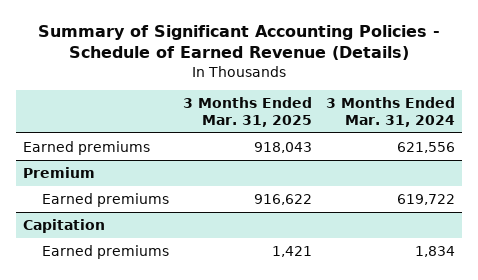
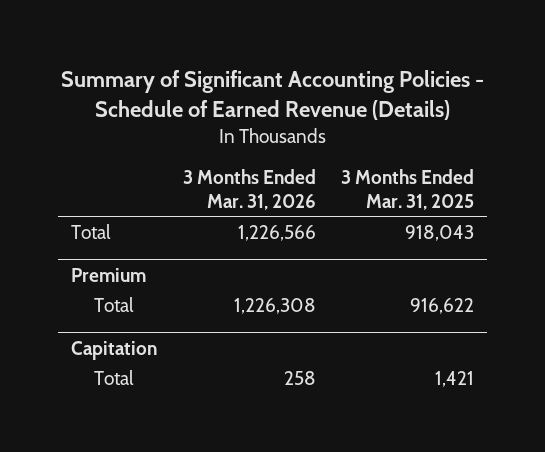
[325,96,455,127] 3 Months Ended Mar. 31, 2024 -> none
none -> [182,168,316,210] 3 Months Ended Mar. 31, 2026
[22,140,150,155] Earned premiums -> [70,223,111,239] Total
[41,192,169,207] Earned premiums -> [93,296,134,312] Total
[41,244,169,259] Earned premiums -> [93,369,134,385] Total

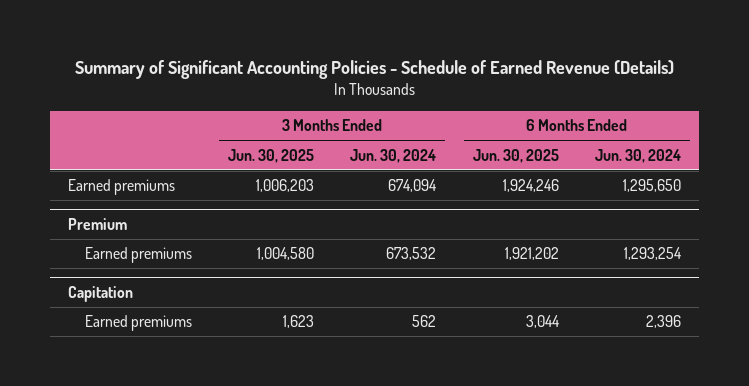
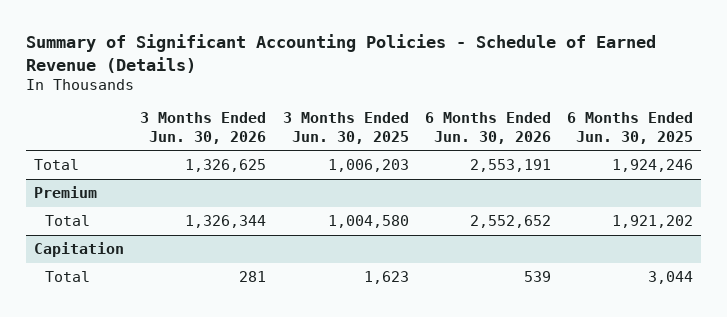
[350,148,437,163] Jun. 30, 2024 -> none
[595,148,682,163] Jun. 30, 2024 -> none
none -> [140,112,267,144] 3 Months Ended Jun. 30, 2026
none -> [424,112,551,144] 6 Months Ended Jun. 30, 2026
[68,179,176,196] Earned premiums -> [34,159,80,171] Total
[84,247,192,264] Earned premiums -> [45,215,91,227] Total
[84,315,192,332] Earned premiums -> [45,271,91,283] Total

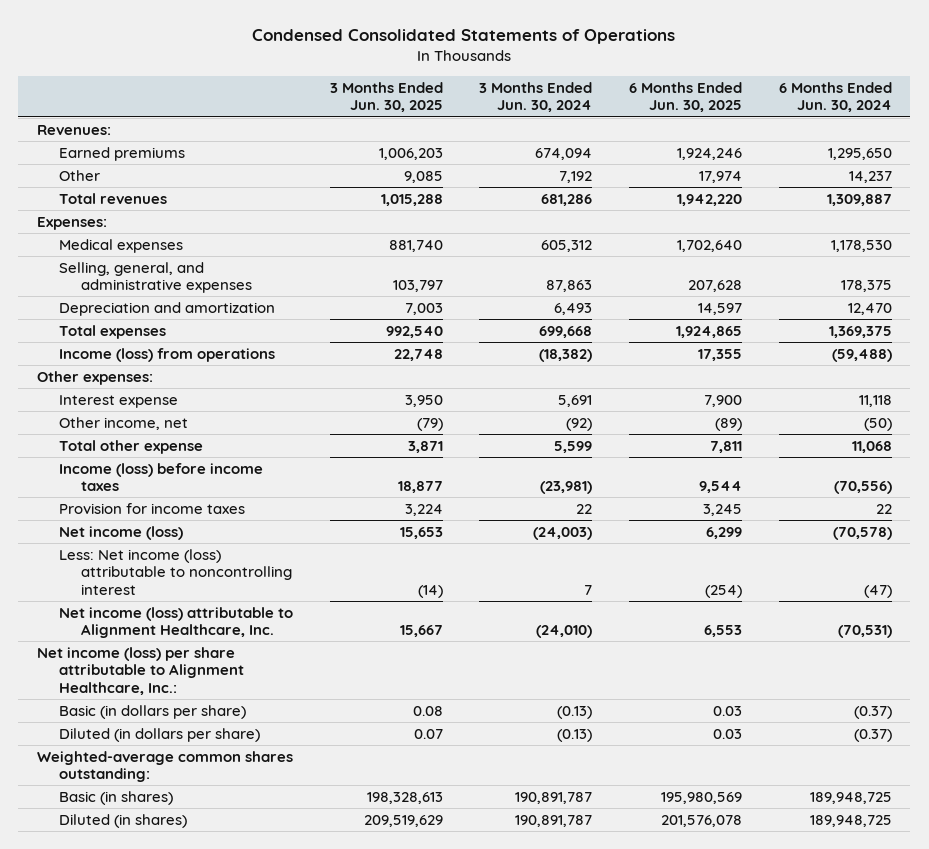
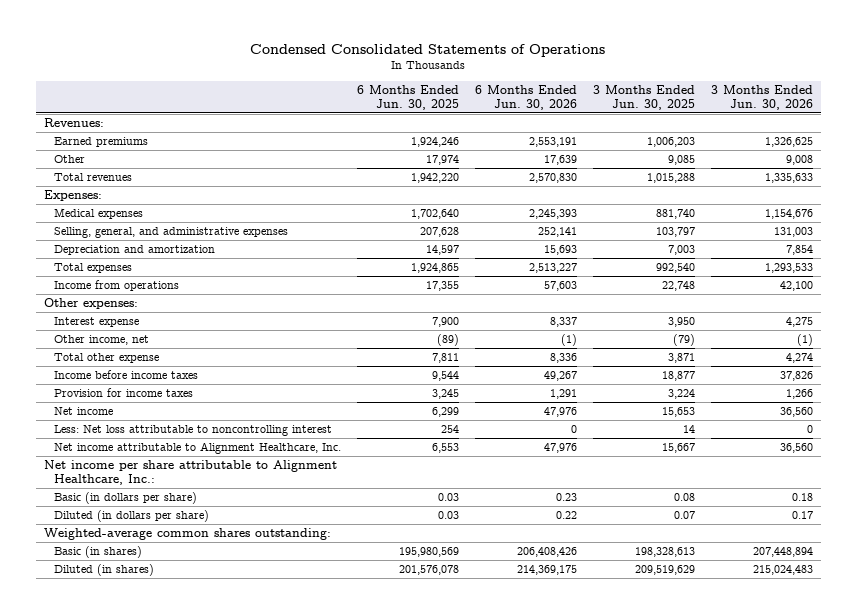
[479,81,593,113] 3 Months Ended Jun. 30, 2024 -> none
[778,81,892,113] 6 Months Ended Jun. 30, 2024 -> none
none -> [474,84,577,110] 6 Months Ended Jun. 30, 2026
none -> [710,84,813,110] 3 Months Ended Jun. 30, 2026
[58,347,275,362] Income (loss) from operations -> [53,279,179,291] Income from operations
[58,462,263,492] Income (loss) before income taxes -> [53,369,198,379] Income before income taxes
[58,525,183,540] Net income (loss) -> [53,406,113,415] Net income
[58,548,293,595] Less: Net income (loss) attributable to noncontrolling interest -> [53,424,332,436] Less: Net loss attributable to noncontrolling interest
[417,584,443,598] (14) -> [682,424,695,433] 14
[705,584,743,598] (254) -> [440,424,459,433] 254
[58,606,293,639] Net income (loss) attributable to Alignment Healthcare, Inc. -> [53,441,341,454] Net income attributable to Alignment Healthcare, Inc.
[36,646,244,695] Net income (loss) per share attributable to Alignment Healthcare, Inc.: -> [43,459,337,485] Net income per share attributable to Alignment Healthcare, Inc.:

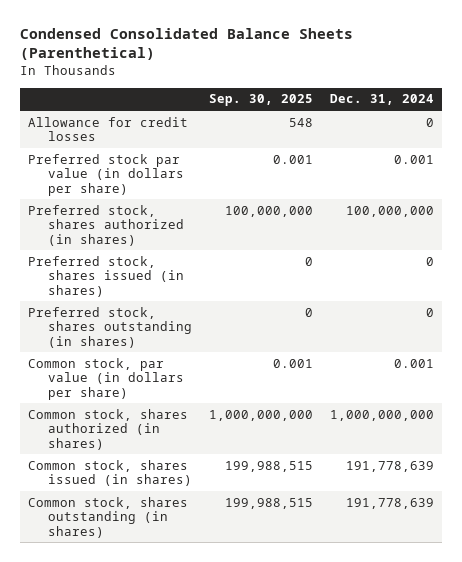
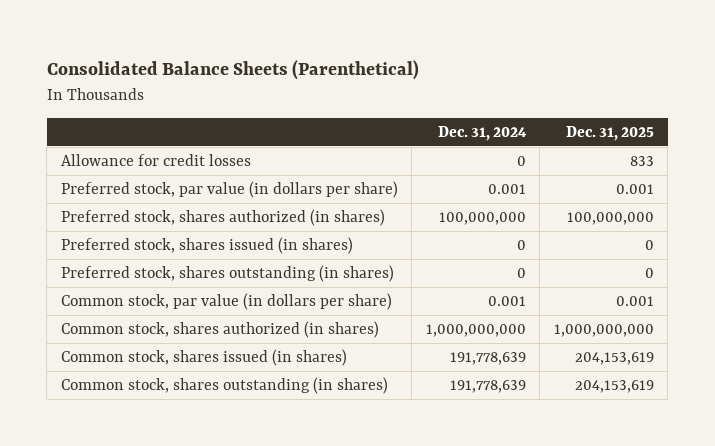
[19,28,353,61] Condensed Consolidated Balance Sheets (Parenthetical) -> [46,59,419,80] Consolidated Balance Sheets (Parenthetical)
[208,94,313,107] Sep. 30, 2025 -> none
none -> [565,125,654,141] Dec. 31, 2025
[28,153,184,196] Preferred stock par value (in dollars per share) -> [60,181,398,199] Preferred stock, par value (in dollars per share)

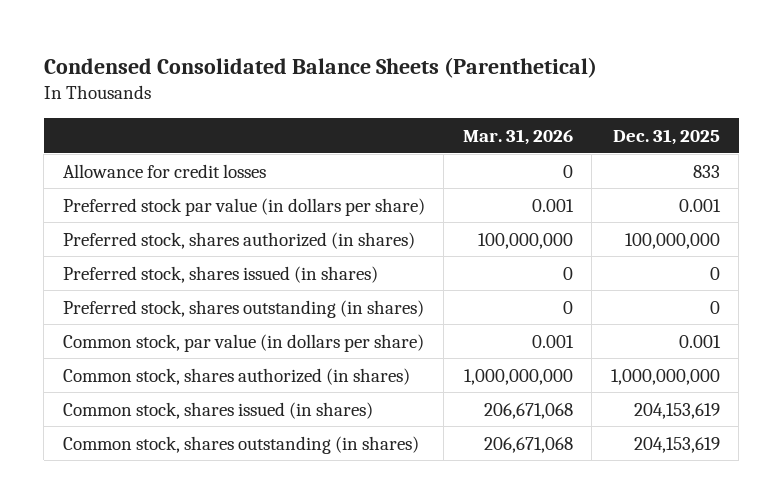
[46,59,419,80] Consolidated Balance Sheets (Parenthetical) -> [43,56,597,78] Condensed Consolidated Balance Sheets (Parenthetical)
[437,125,527,141] Dec. 31, 2024 -> none
none -> [462,129,573,146] Mar. 31, 2026
[60,181,398,199] Preferred stock, par value (in dollars per share) -> [62,197,425,216] Preferred stock par value (in dollars per share)

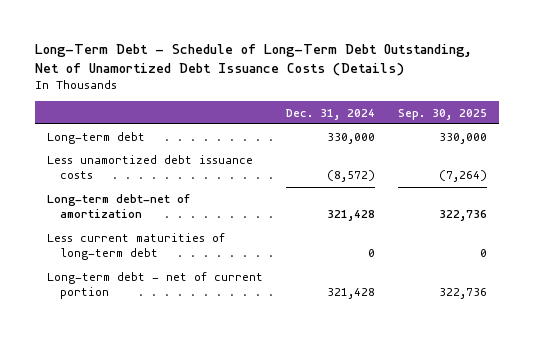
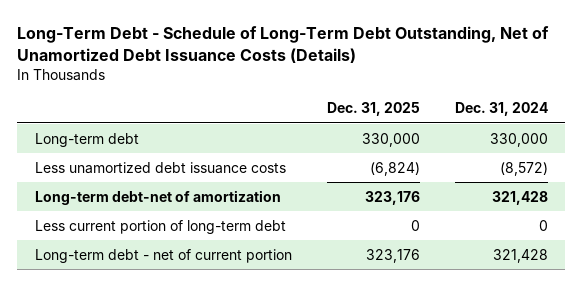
[398,108,488,120] Sep. 30, 2025 -> none
none -> [326,102,420,117] Dec. 31, 2025
[46,232,225,261] Less current maturities of long-term debt -> [34,219,286,234] Less current portion of long-term debt

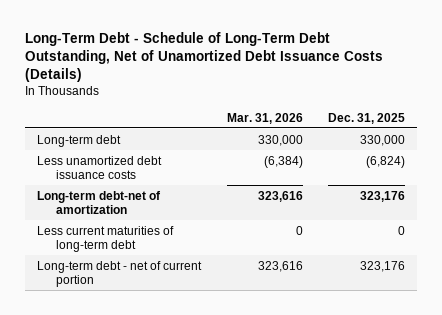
[454,102,548,117] Dec. 31, 2024 -> none
none -> [226,112,303,124] Mar. 31, 2026
[34,219,286,234] Less current portion of long-term debt -> [37,225,175,252] Less current maturities of long-term debt

